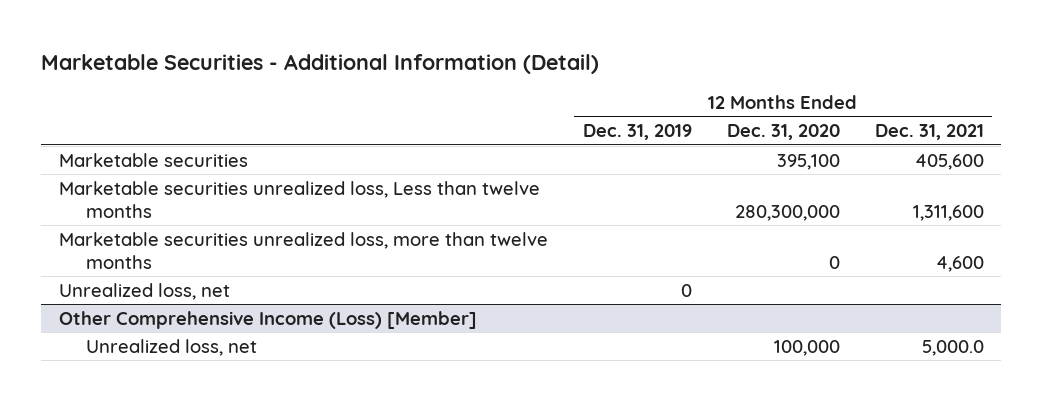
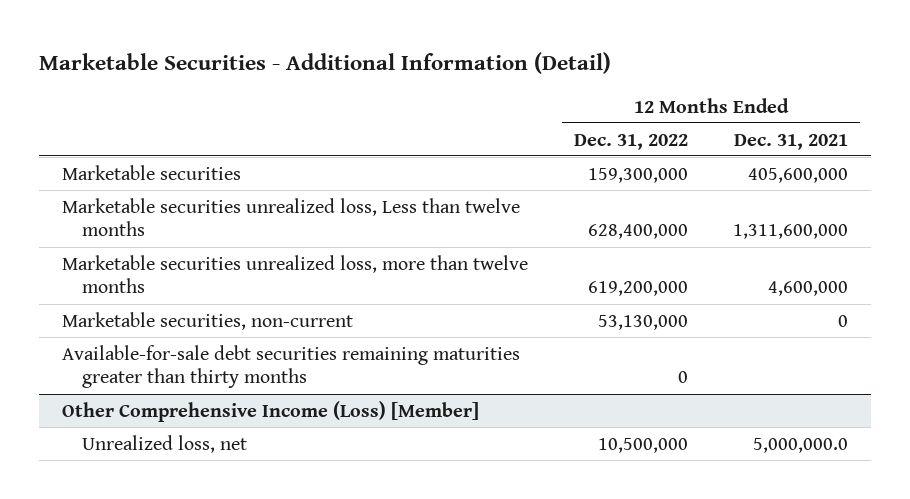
[582,124,692,141] Dec. 31, 2019 -> none
[726,124,840,141] Dec. 31, 2020 -> none
none -> [573,133,688,150] Dec. 31, 2022
[58,282,230,300] Unrealized loss, net -> none
[914,153,984,170] 405,600 -> [748,167,849,183] 405,600,000
[912,204,984,221] 1,311,600 -> [733,224,849,240] 1,311,600,000
[935,255,984,272] 4,600 -> [768,281,849,297] 4,600,000
none -> [62,311,354,330] Marketable securities, non-current
none -> [62,344,521,389] Available-for-sale debt securities remaining maturities greater than thirty months
[921,339,984,356] 5,000.0 -> [753,437,849,453] 5,000,000.0

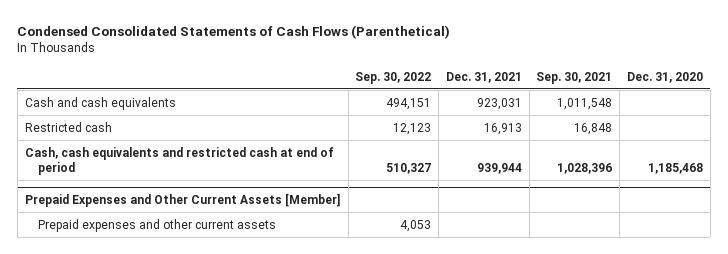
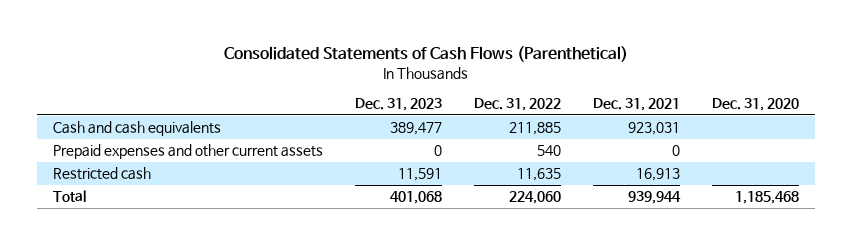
[17,24,451,39] Condensed Consolidated Statements of Cash Flows (Parenthetical) -> [224,45,629,62] Consolidated Statements of Cash Flows (Parenthetical)
[355,71,432,84] Sep. 30, 2022 -> none
[536,71,613,84] Sep. 30, 2021 -> none
none -> [355,98,443,112] Dec. 31, 2023
none -> [474,98,562,112] Dec. 31, 2022
none -> [53,144,324,160] Prepaid expenses and other current assets
[24,193,341,208] Prepaid Expenses and Other Current Assets [Member] -> none
[38,218,277,232] Prepaid expenses and other current assets -> none
[24,146,334,175] Cash, cash equivalents and restricted cash at end of period -> [53,190,87,203] Total

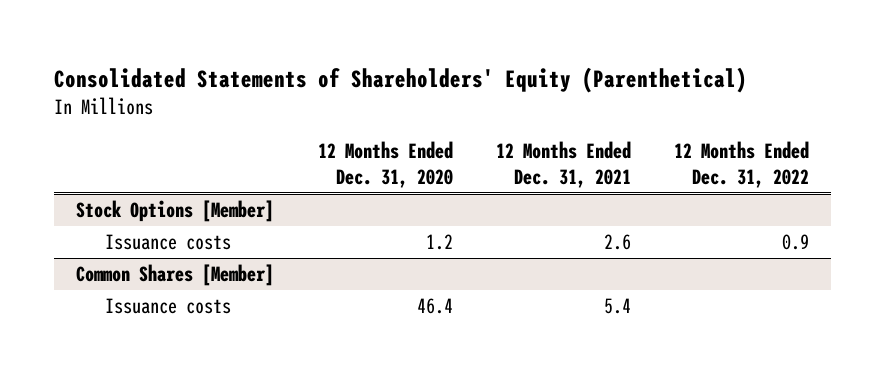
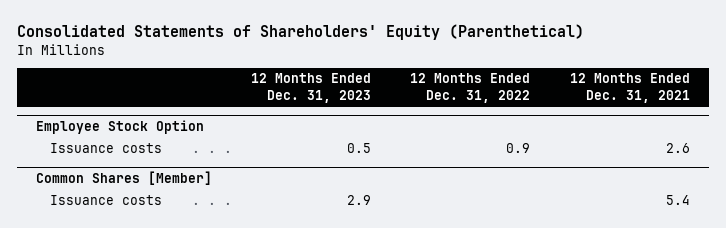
[317,141,453,188] 12 Months Ended Dec. 31, 2020 -> none
none -> [251,73,372,104] 12 Months Ended Dec. 31, 2023
[76,200,275,223] Stock Options [Member] -> [36,120,205,135] Employee Stock Option

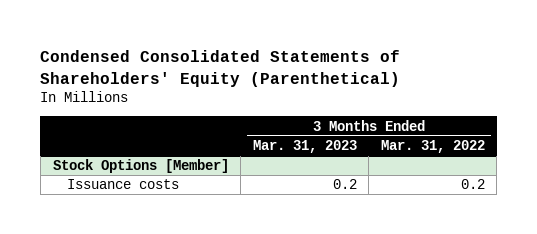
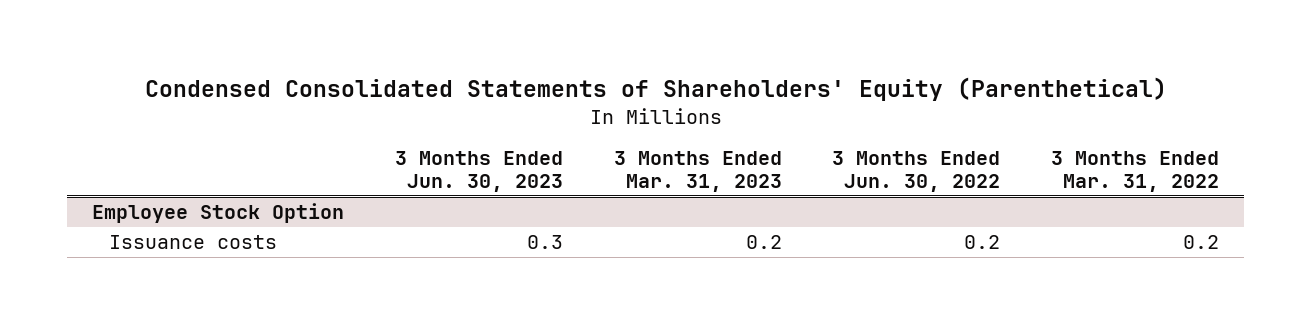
none -> [394,151,563,192] 3 Months Ended Jun. 30, 2023
none -> [832,151,1001,192] 3 Months Ended Jun. 30, 2022
[52,159,229,174] Stock Options [Member] -> [92,202,345,223] Employee Stock Option

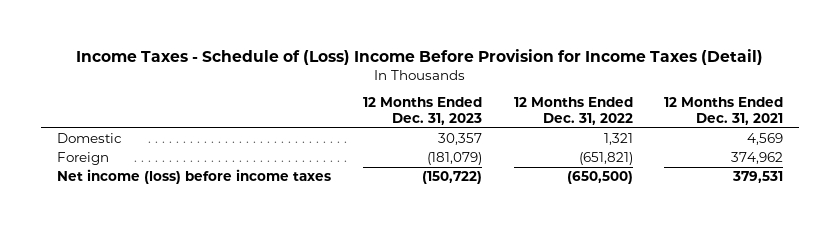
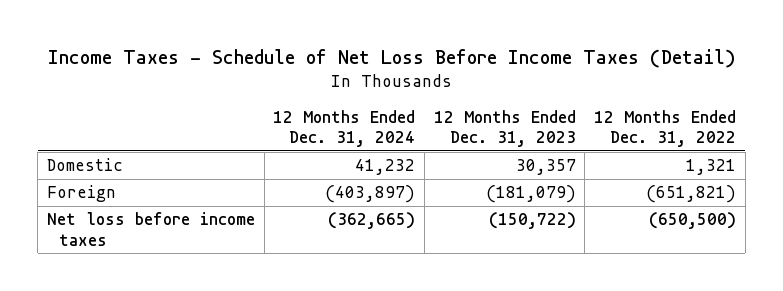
[76,48,764,65] Income Taxes - Schedule of (Loss) Income Before Provision for Income Taxes (Detail) -> [47,49,736,69] Income Taxes - Schedule of Net Loss Before Income Taxes (Detail)
[664,97,784,125] 12 Months Ended Dec. 31, 2021 -> none
none -> [273,109,416,148] 12 Months Ended Dec. 31, 2024
[56,169,331,185] Net income (loss) before income taxes -> [47,212,256,246] Net loss before income taxes

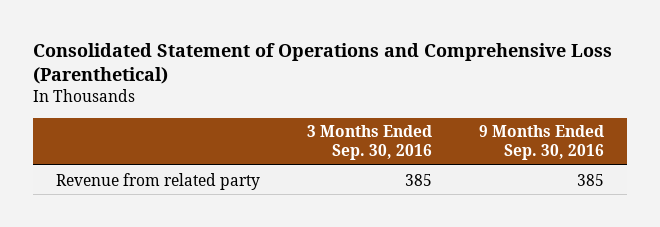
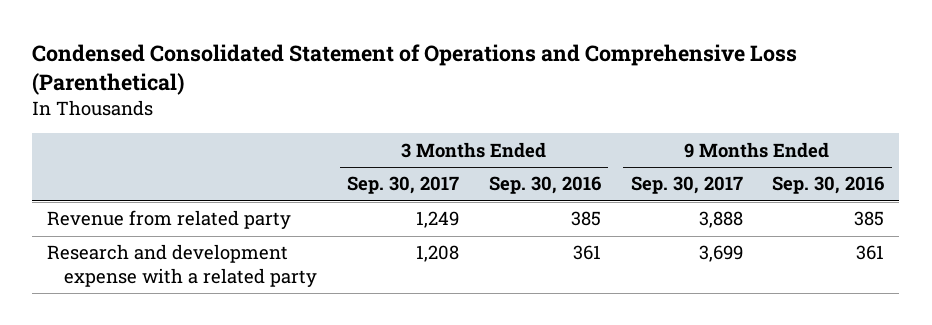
[32,43,612,85] Consolidated Statement of Operations and Comprehensive Loss (Parenthetical) -> [32,44,798,95] Condensed Consolidated Statement of Operations and Comprehensive Loss (Parenthetical)
none -> [347,176,460,195] Sep. 30, 2017
none -> [630,176,743,195] Sep. 30, 2017
none -> [47,244,318,288] Research and development expense with a related party

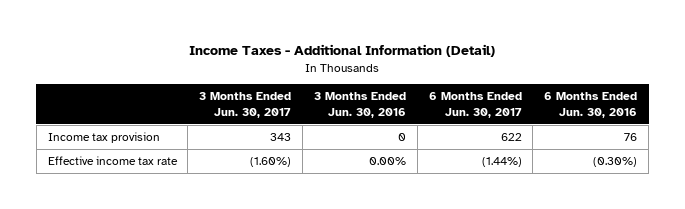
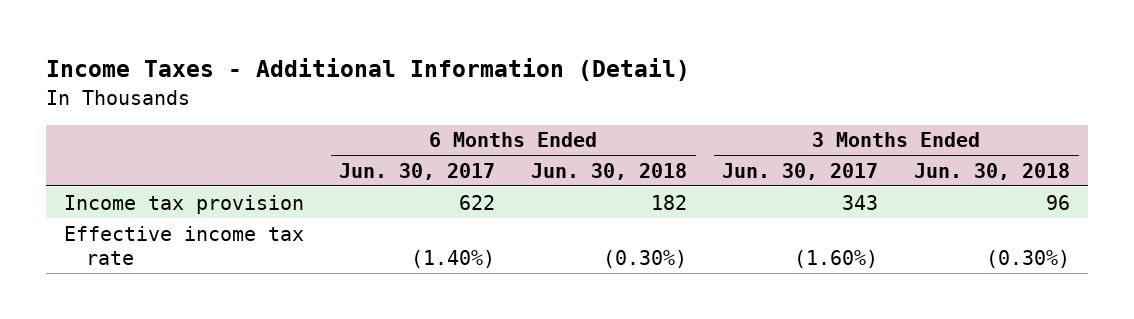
[313,92,406,118] 3 Months Ended Jun. 30, 2016 -> none
[544,92,638,118] 6 Months Ended Jun. 30, 2016 -> none
none -> [530,163,687,181] Jun. 30, 2018
none -> [913,163,1070,181] Jun. 30, 2018
[481,157,522,168] (1.44%) -> [411,250,496,269] (1.40%)

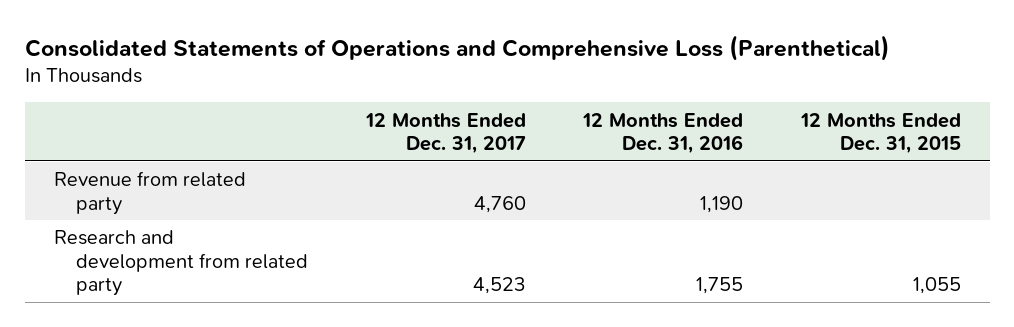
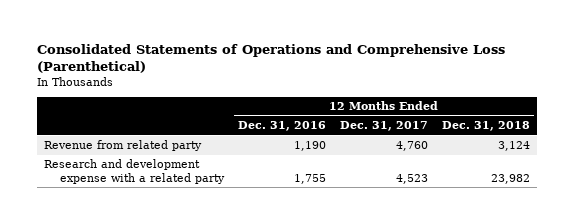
[799,112,961,154] 12 Months Ended Dec. 31, 2015 -> none
none -> [442,121,531,132] Dec. 31, 2018
[53,230,309,297] Research and development from related party -> [44,159,225,184] Research and development expense with a related party

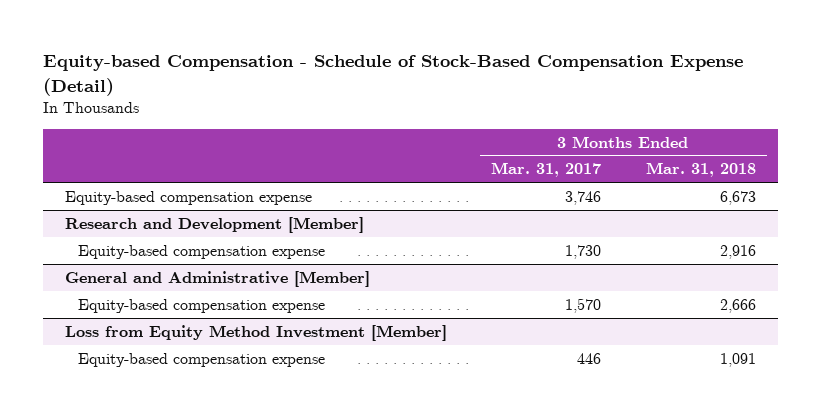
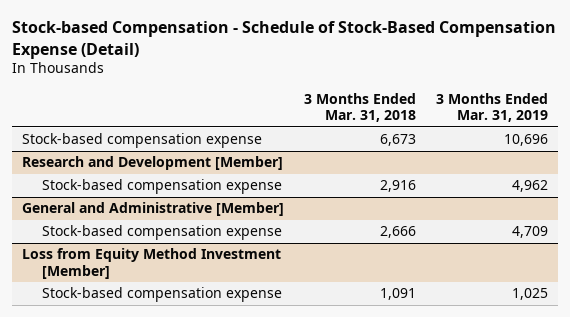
[42,55,743,96] Equity-based Compensation - Schedule of Stock-Based Compensation Expense (Detail) -> [12,21,557,59] Stock-based Compensation - Schedule of Stock-Based Compensation Expense (Detail)
[491,162,602,178] Mar. 31, 2017 -> none
none -> [435,92,548,123] 3 Months Ended Mar. 31, 2019
[64,190,312,205] Equity-based compensation expense -> [21,133,262,149] Stock-based compensation expense
[77,244,325,259] Equity-based compensation expense -> [42,179,283,195] Stock-based compensation expense
[77,298,325,313] Equity-based compensation expense -> [42,225,283,241] Stock-based compensation expense
[77,352,325,367] Equity-based compensation expense -> [42,287,283,303] Stock-based compensation expense

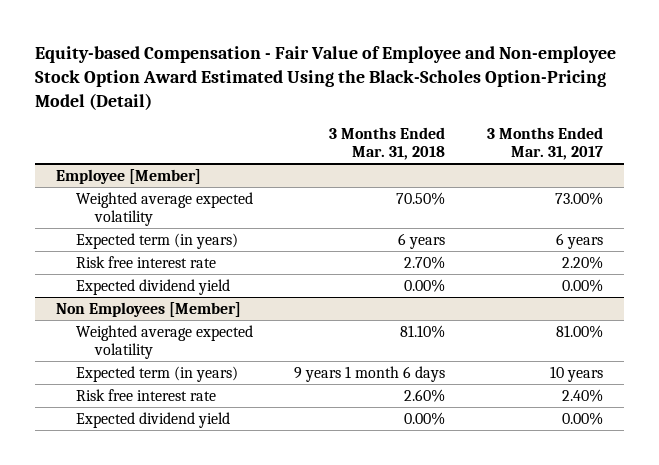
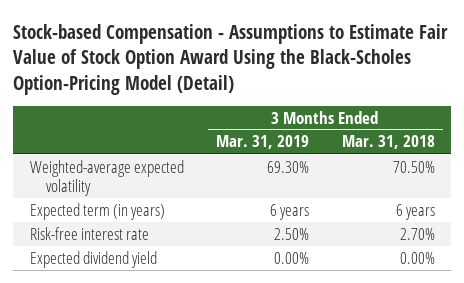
[35,46,617,110] Equity-based Compensation - Fair Value of Employee and Non-employee Stock Option Award Estimated Using the Black-Scholes Option-Pricing Model (Detail) -> [13,23,449,95] Stock-based Compensation - Assumptions to Estimate Fair Value of Stock Option Award Using the Black-Scholes Option-Pricing Model (Detail)
[487,126,604,161] 3 Months Ended Mar. 31, 2017 -> none
none -> [216,135,310,150] Mar. 31, 2019
[56,168,202,184] Employee [Member] -> none
[75,191,253,226] Weighted average expected volatility -> [29,159,184,197] Weighted-average expected volatility
[75,278,230,295] Expected dividend yield -> none
[56,301,242,317] Non Employees [Member] -> none
[75,324,253,359] Weighted average expected volatility -> none
[75,365,238,382] Expected term (in years) -> none
[75,388,216,401] Risk free interest rate -> none
[75,255,216,268] Risk free interest rate -> [29,226,149,240] Risk-free interest rate

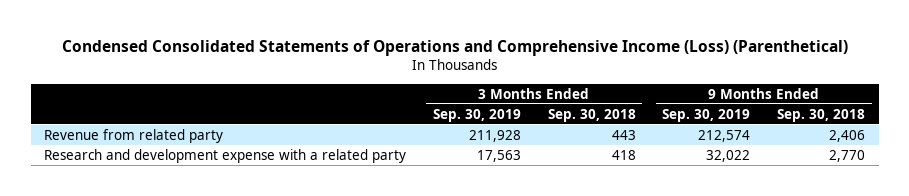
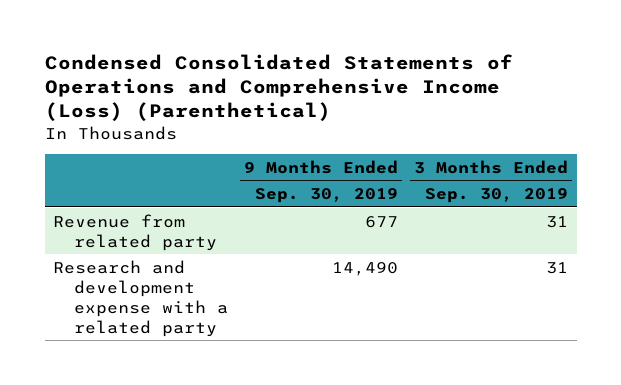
[547,108,636,122] Sep. 30, 2018 -> none
[777,108,866,122] Sep. 30, 2018 -> none
[468,129,521,142] 211,928 -> [546,215,569,228] 31
[698,129,751,142] 212,574 -> [365,215,399,228] 677
[476,149,521,162] 17,563 -> [546,261,569,274] 31
[706,149,751,162] 32,022 -> [332,261,399,276] 14,490

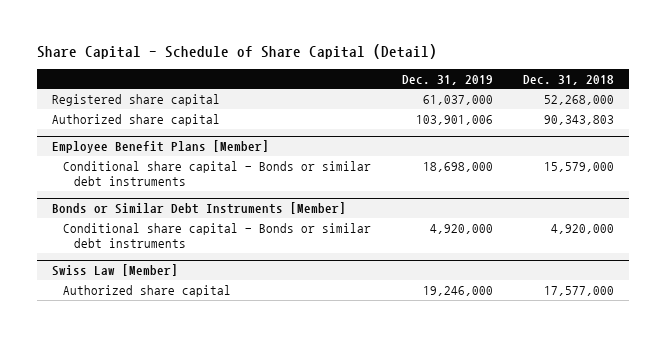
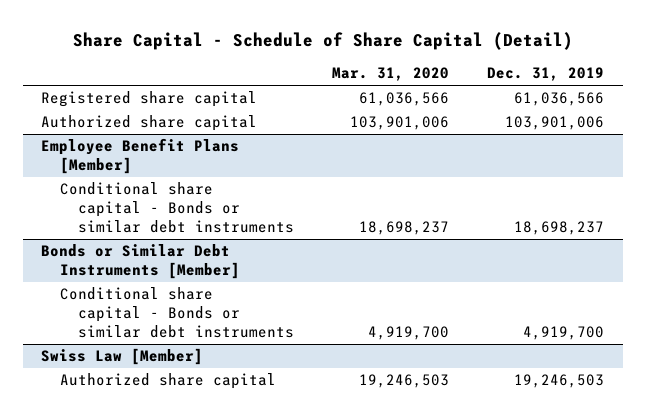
[522,74,614,85] Dec. 31, 2018 -> none
none -> [332,67,450,82] Mar. 31, 2020
[422,94,493,105] 61,037,000 -> [513,92,604,107] 61,036,566
[422,161,493,172] 18,698,000 -> [513,221,604,236] 18,698,237
[429,223,493,234] 4,920,000 -> [522,326,604,341] 4,919,700
[422,285,493,296] 19,246,000 -> [513,374,604,389] 19,246,503

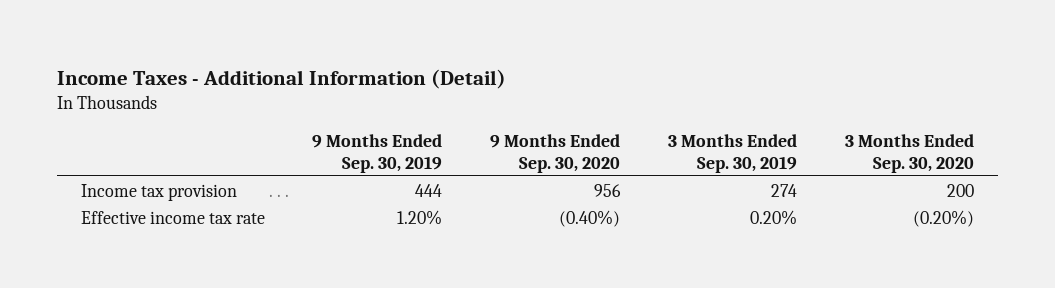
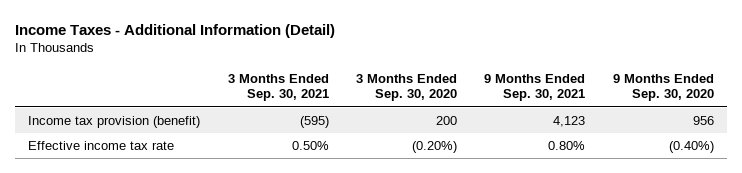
[312,134,443,173] 9 Months Ended Sep. 30, 2019 -> none
[668,134,798,173] 3 Months Ended Sep. 30, 2019 -> none
none -> [227,73,329,102] 3 Months Ended Sep. 30, 2021
none -> [484,73,586,102] 9 Months Ended Sep. 30, 2021
[80,183,237,201] Income tax provision -> [28,116,201,129] Income tax provision (benefit)

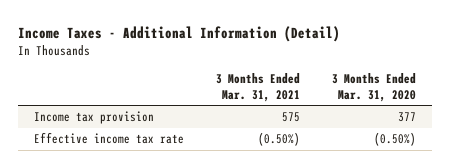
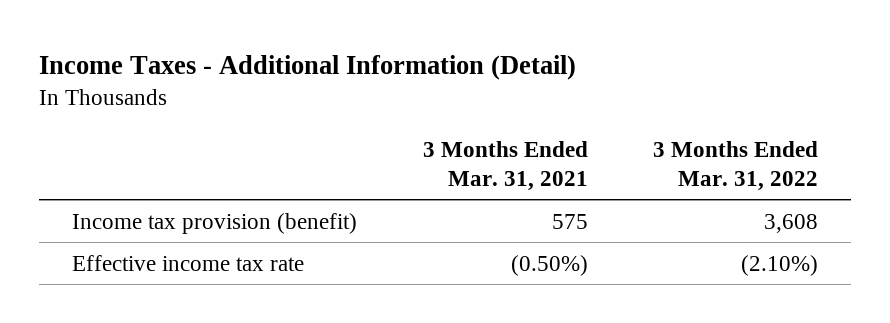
[332,73,417,103] 3 Months Ended Mar. 31, 2020 -> none
none -> [653,140,819,191] 3 Months Ended Mar. 31, 2022
[34,111,155,125] Income tax provision -> [71,212,357,234] Income tax provision (benefit)

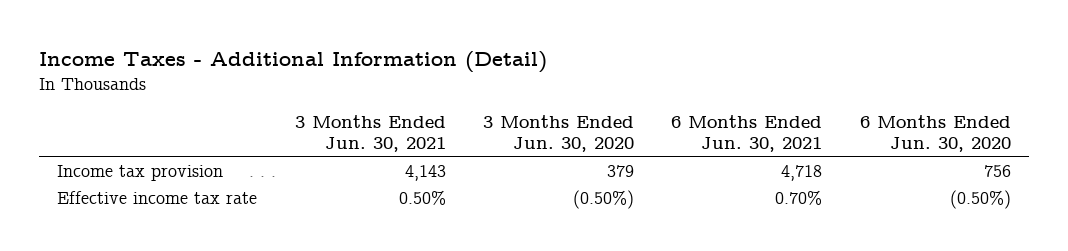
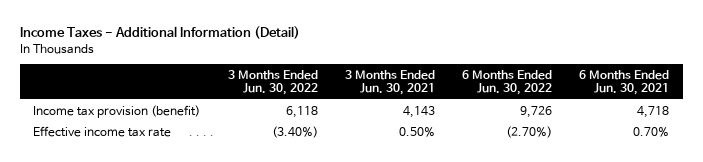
[482,114,634,153] 3 Months Ended Jun. 30, 2020 -> none
[859,114,1011,153] 6 Months Ended Jun. 30, 2020 -> none
none -> [227,69,318,96] 3 Months Ended Jun. 30, 2022
none -> [462,69,553,96] 6 Months Ended Jun. 30, 2022
[57,165,224,182] Income tax provision -> [33,104,201,118] Income tax provision (benefit)

